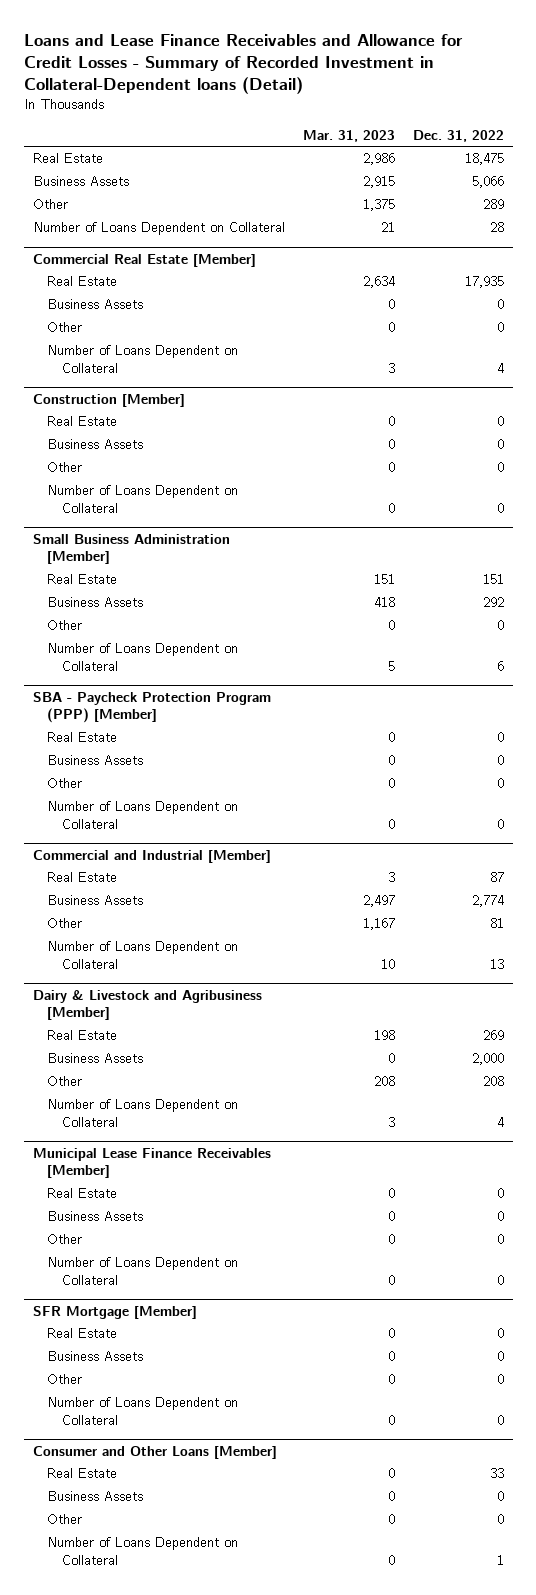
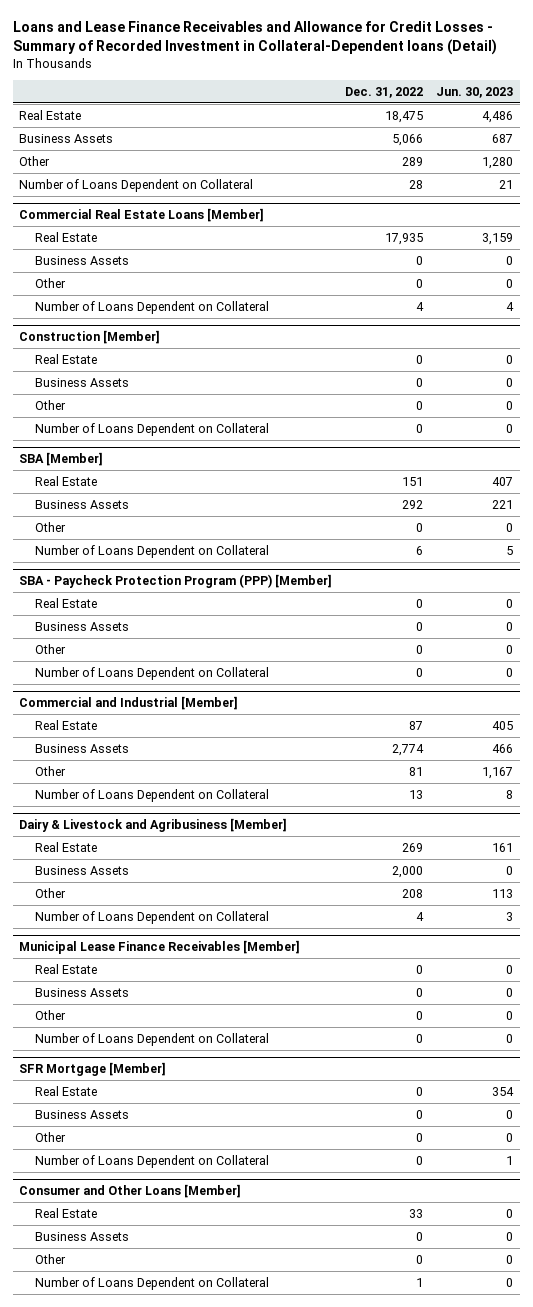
[302,129,395,142] Mar. 31, 2023 -> none
none -> [436,86,514,98] Jun. 30, 2023
[32,253,256,267] Commercial Real Estate [Member] -> [19,207,265,222] Commercial Real Estate Loans [Member]
[32,533,230,565] Small Business Administration [Member] -> [19,451,104,466] SBA [Member]

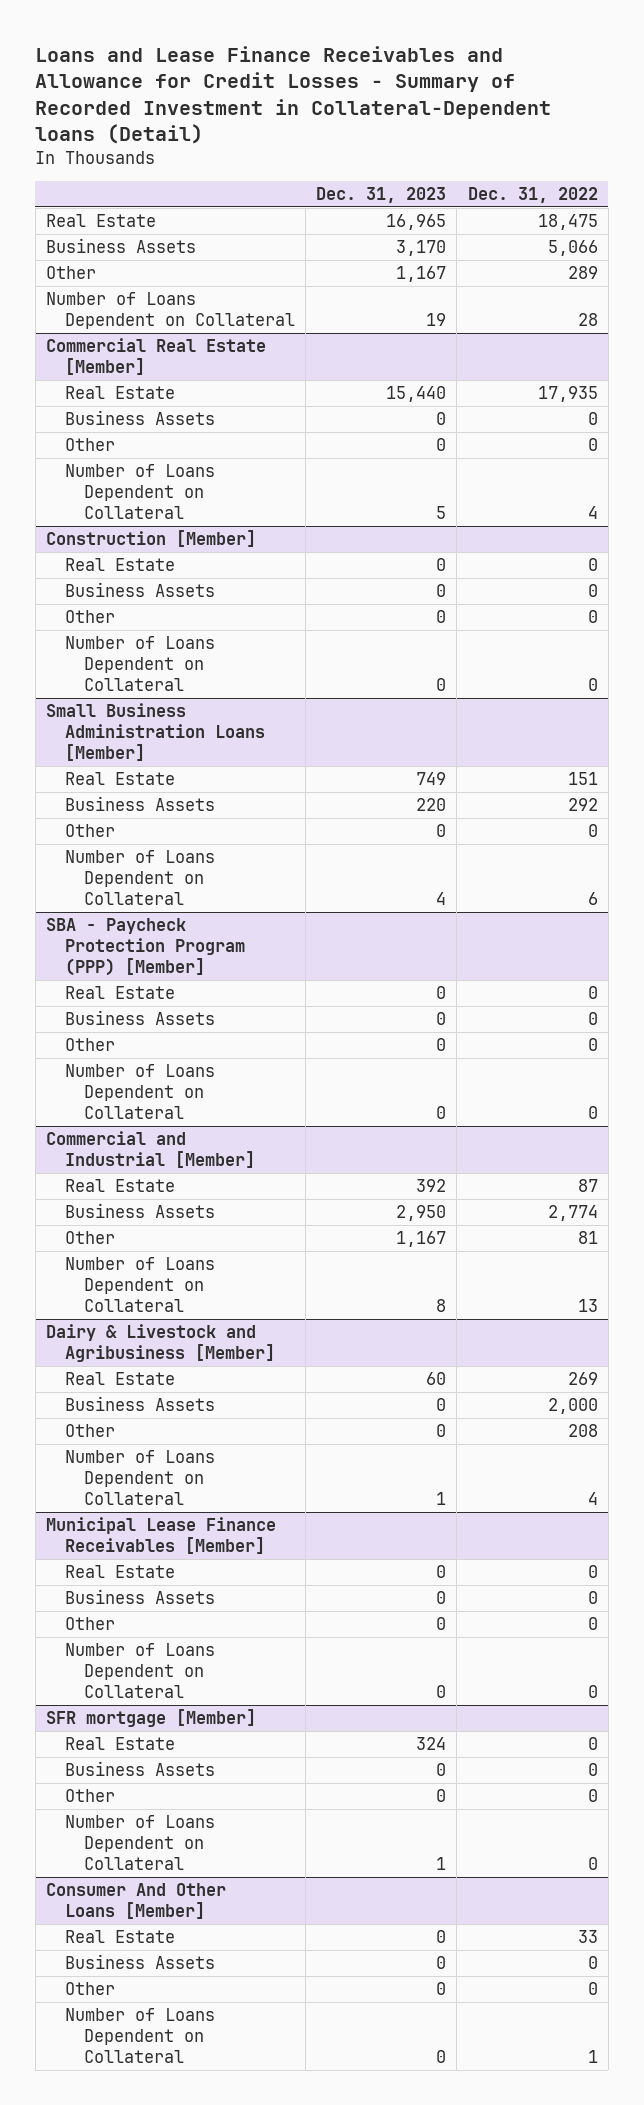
[436,86,514,98] Jun. 30, 2023 -> none
none -> [316,187,447,204] Dec. 31, 2023
[19,207,265,222] Commercial Real Estate Loans [Member] -> [45,338,266,376] Commercial Real Estate [Member]
[19,451,104,466] SBA [Member] -> [45,703,265,761] Small Business Administration Loans [Member]
[19,1061,167,1076] SFR Mortgage [Member] -> [45,1709,256,1728] SFR mortgage [Member]
[19,1183,242,1198] Consumer and Other Loans [Member] -> [45,1883,226,1920] Consumer And Other Loans [Member]

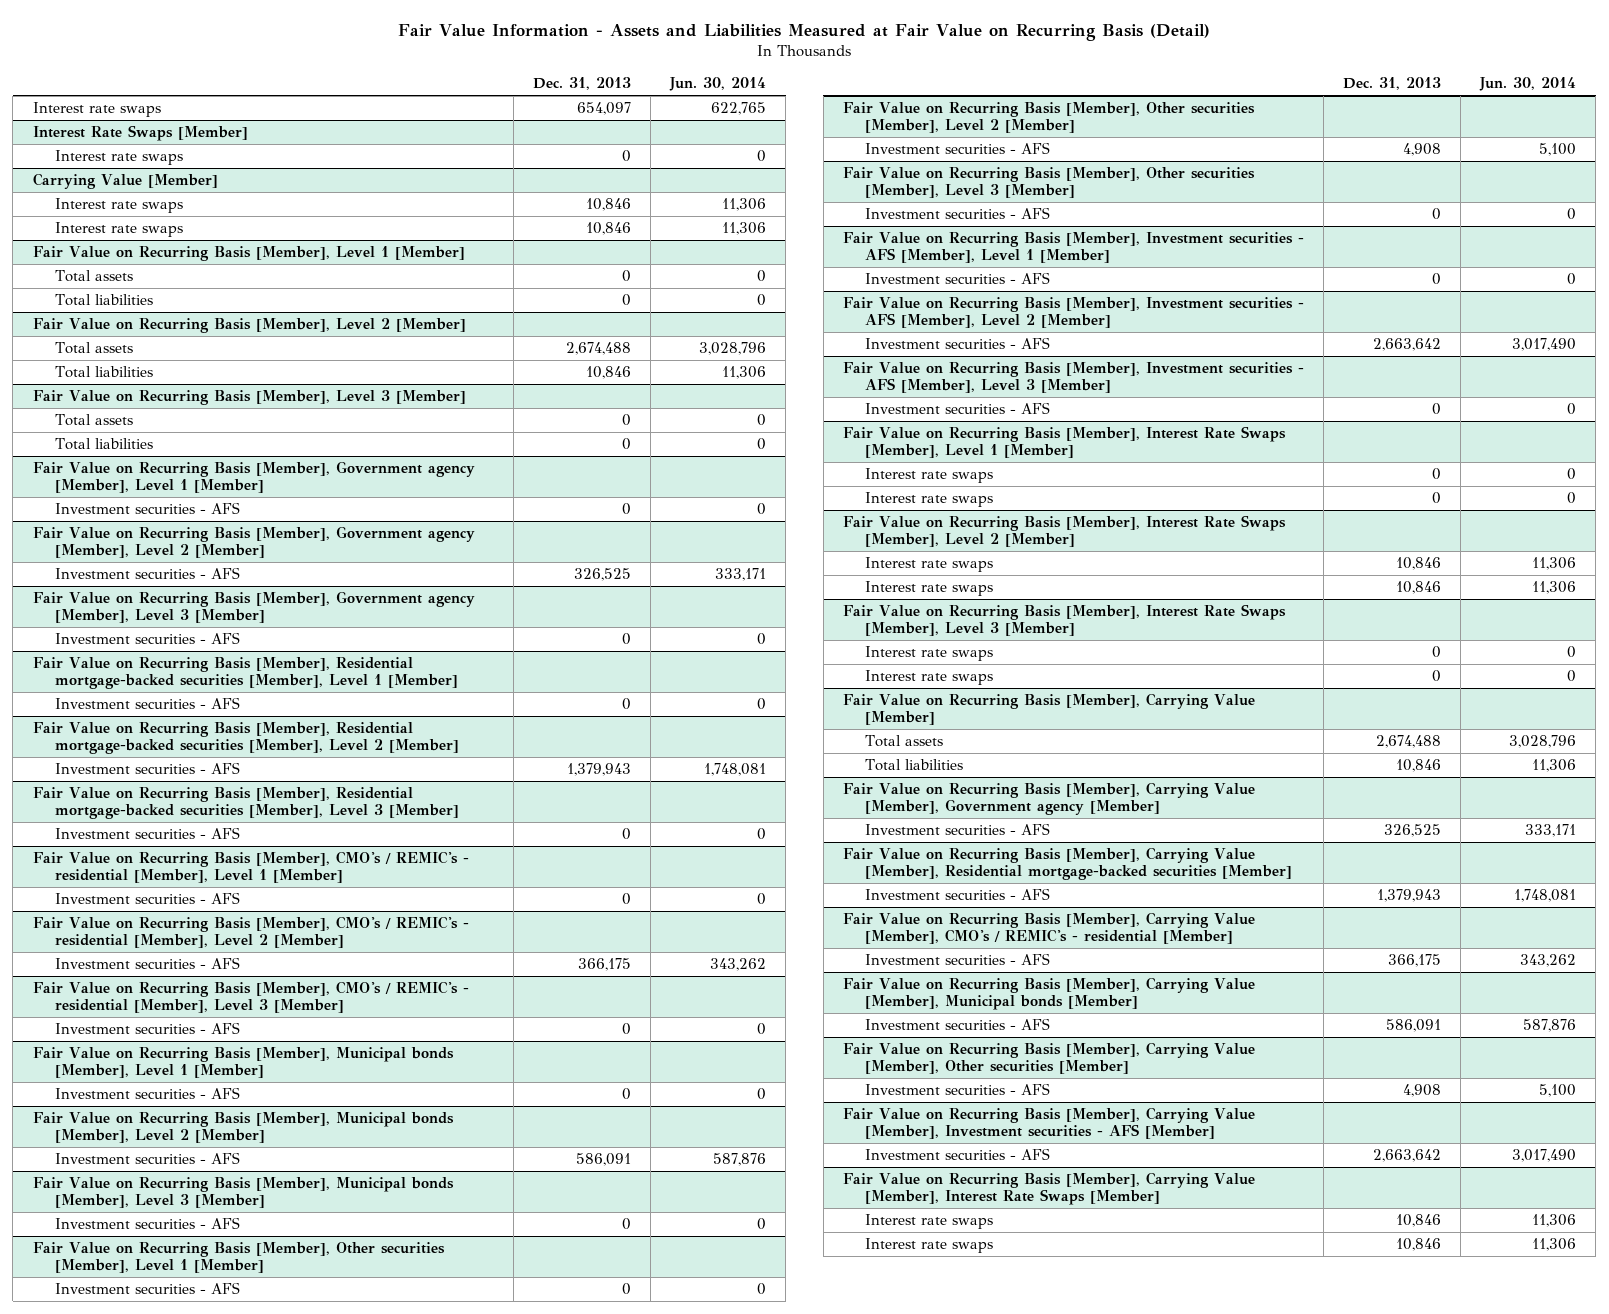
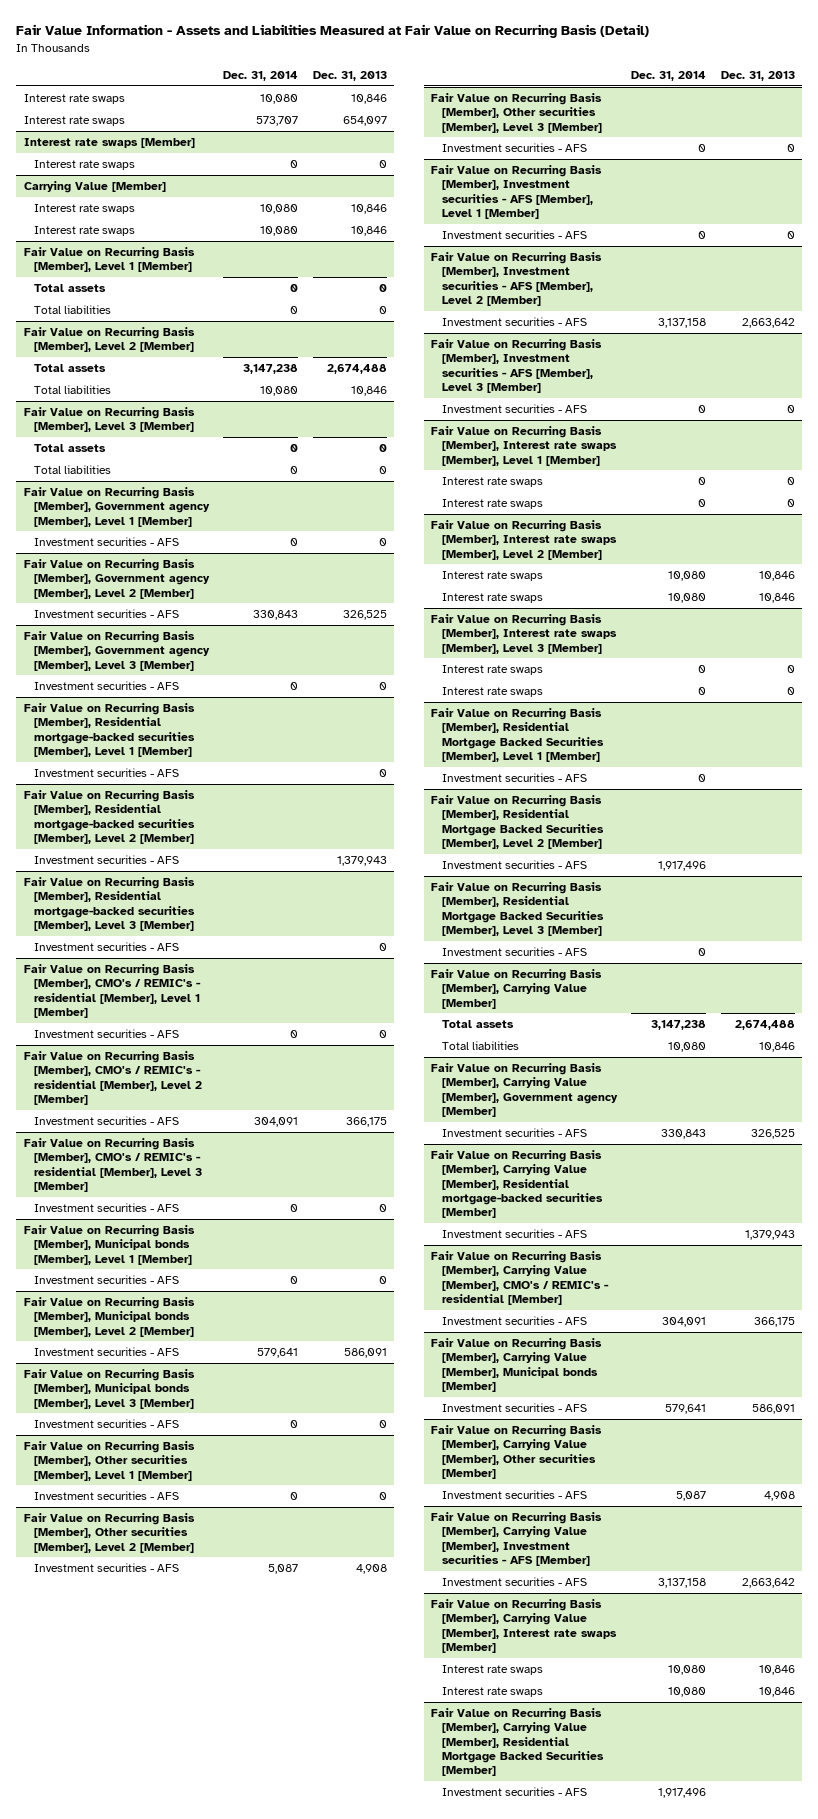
[669,77,767,92] Jun. 30, 2014 -> none
none -> [223,71,299,82] Dec. 31, 2014
none -> [23,94,125,105] Interest rate swaps
[32,125,248,142] Interest Rate Swaps [Member] -> [23,138,195,149] Interest rate swaps [Member]
[842,426,1286,459] Fair Value on Recurring Basis [Member], Interest Rate Swaps [Member], Level 1 [Member] -> [431,426,618,466] Fair Value on Recurring Basis [Member], Interest rate swaps [Member], Level 1 [Member]
[842,515,1286,548] Fair Value on Recurring Basis [Member], Interest Rate Swaps [Member], Level 2 [Member] -> [431,520,618,560] Fair Value on Recurring Basis [Member], Interest rate swaps [Member], Level 2 [Member]
[842,604,1286,637] Fair Value on Recurring Basis [Member], Interest Rate Swaps [Member], Level 3 [Member] -> [431,614,618,654] Fair Value on Recurring Basis [Member], Interest rate swaps [Member], Level 3 [Member]
none -> [431,708,605,762] Fair Value on Recurring Basis [Member], Residential Mortgage Backed Securities [Member], Level 1 [Member]
none -> [442,773,588,783] Investment securities - AFS
none -> [431,795,605,849] Fair Value on Recurring Basis [Member], Residential Mortgage Backed Securities [Member], Level 2 [Member]
none -> [442,860,588,870] Investment securities - AFS
none -> [431,882,605,936] Fair Value on Recurring Basis [Member], Residential Mortgage Backed Securities [Member], Level 3 [Member]
none -> [442,947,588,957] Investment securities - AFS
[842,1172,1255,1206] Fair Value on Recurring Basis [Member], Carrying Value [Member], Interest Rate Swaps [Member] -> [431,1599,618,1653] Fair Value on Recurring Basis [Member], Carrying Value [Member], Interest rate swaps [Member]
none -> [431,1708,605,1777] Fair Value on Recurring Basis [Member], Carrying Value [Member], Residential Mortgage Backed Securities [Member]
none -> [442,1787,588,1797] Investment securities - AFS

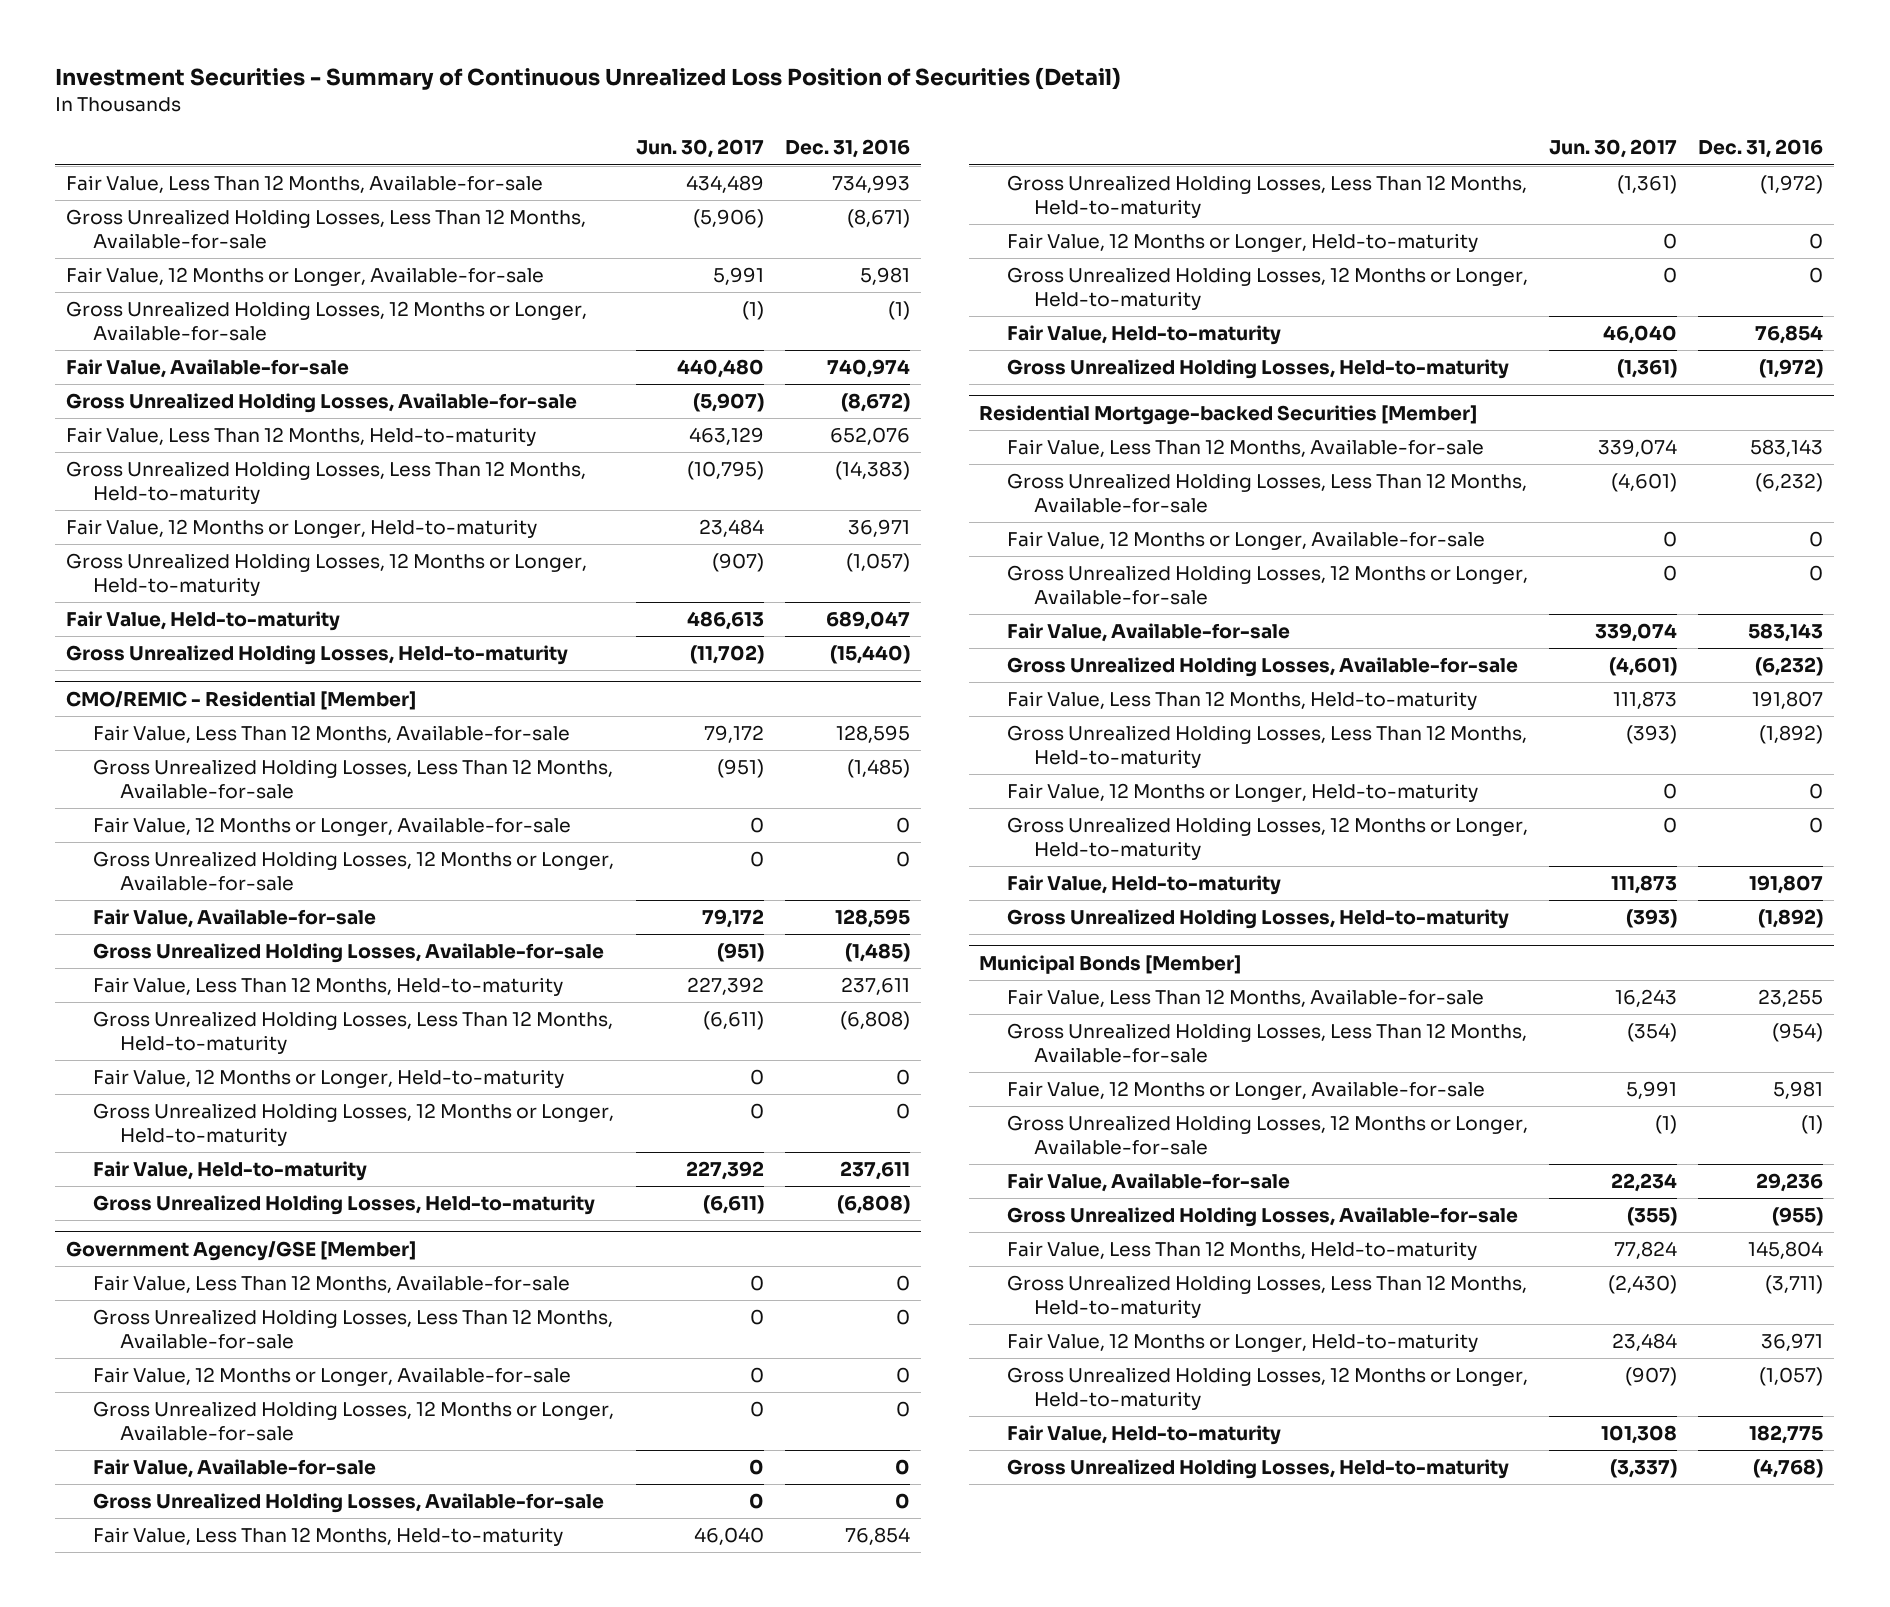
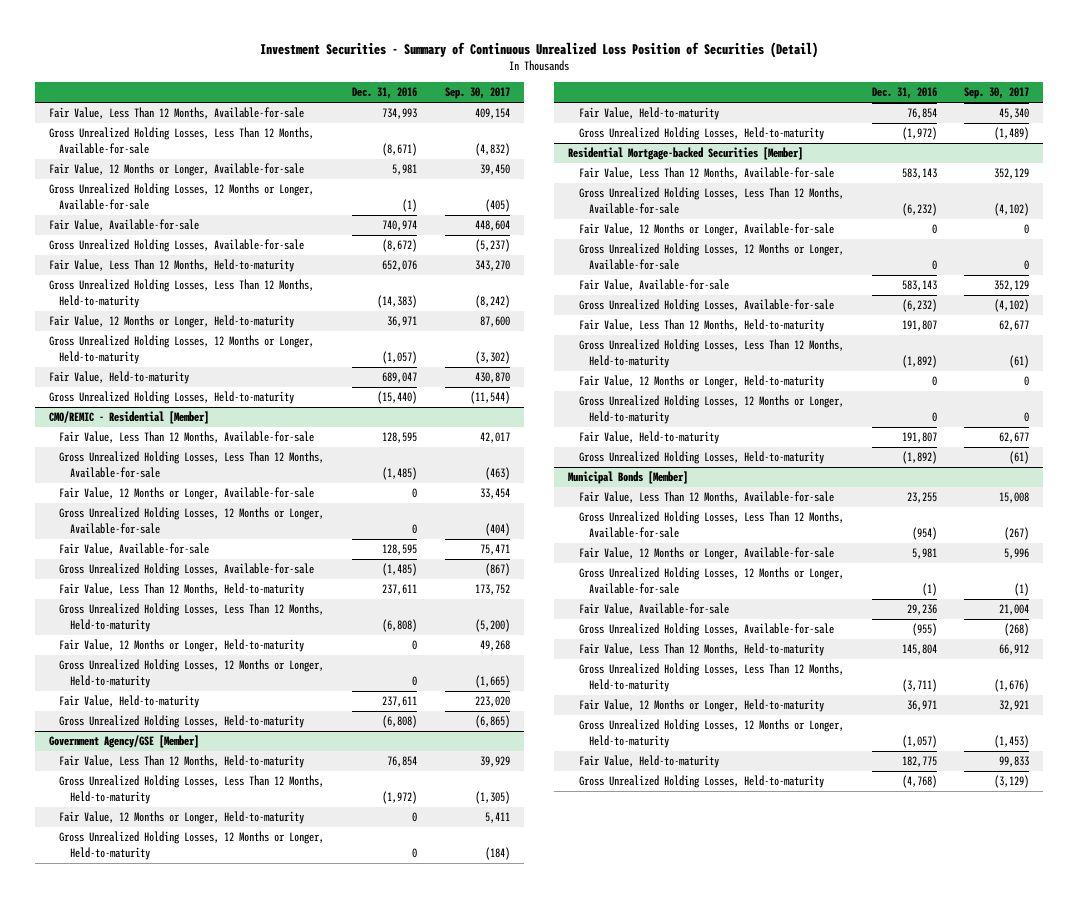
[635,139,764,159] Jun. 30, 2017 -> none
none -> [445,87,511,100] Sep. 30, 2017
[93,1275,571,1294] Fair Value, Less Than 12 Months, Available-for-sale -> none
[93,1309,614,1349] Gross Unrealized Holding Losses, Less Than 12 Months, Available-for-sale -> none
[93,1367,572,1387] Fair Value, 12 Months or Longer, Available-for-sale -> none
[93,1401,615,1441] Gross Unrealized Holding Losses, 12 Months or Longer, Available-for-sale -> none
[93,1459,377,1479] Fair Value, Available-for-sale -> none
[93,1493,605,1514] Gross Unrealized Holding Losses, Available-for-sale -> none

